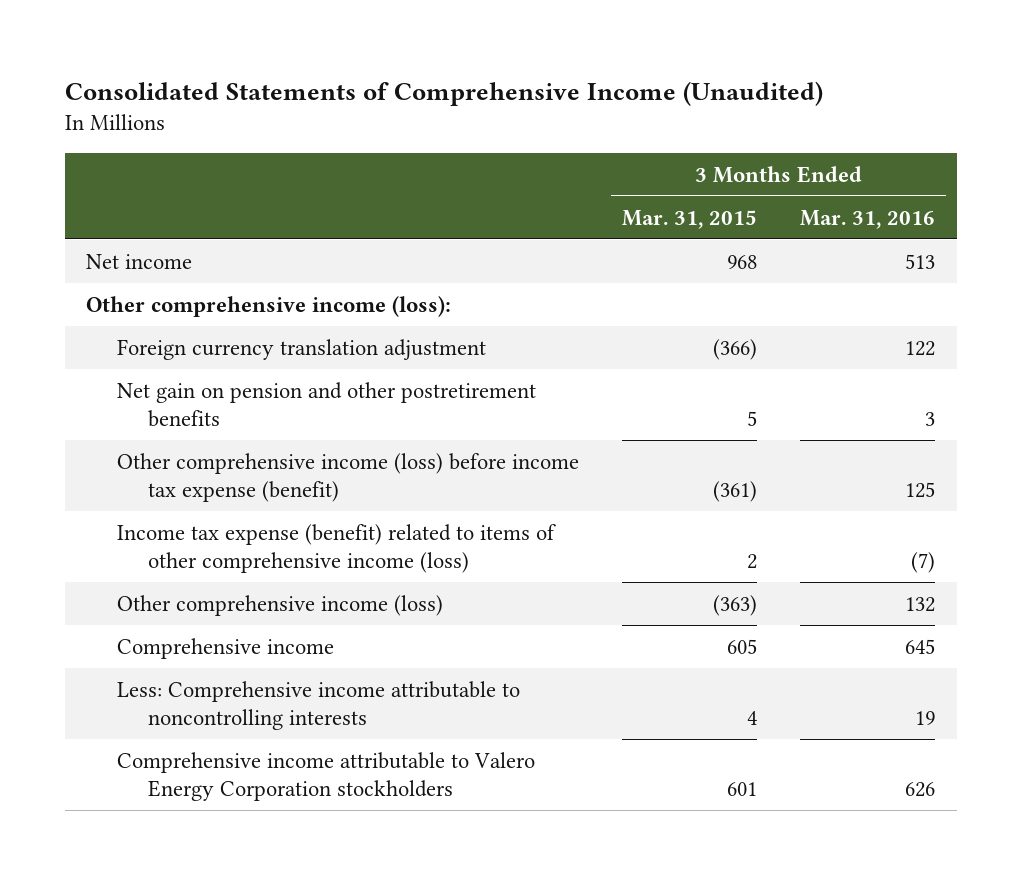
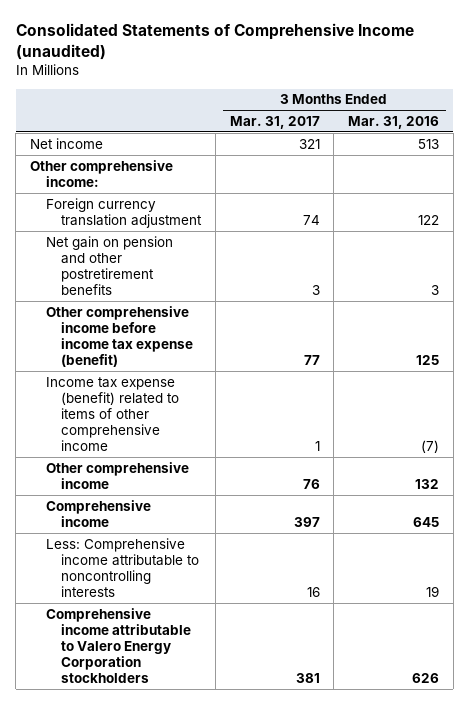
[64,80,823,106] Consolidated Statements of Comprehensive Income (Unaudited) -> [15,23,414,61] Consolidated Statements of Comprehensive Income (unaudited)
[622,209,758,229] Mar. 31, 2015 -> none
none -> [229,115,320,129] Mar. 31, 2017
[85,295,451,317] Other comprehensive income (loss): -> [29,159,173,187] Other comprehensive income:
[117,452,580,503] Other comprehensive income (loss) before income tax expense (benefit) -> [45,305,194,367] Other comprehensive income before income tax expense (benefit)
[117,523,557,574] Income tax expense (benefit) related to items of other comprehensive income (loss) -> [45,376,180,452] Income tax expense (benefit) related to items of other comprehensive income
[117,594,444,616] Other comprehensive income (loss) -> [45,461,189,489] Other comprehensive income

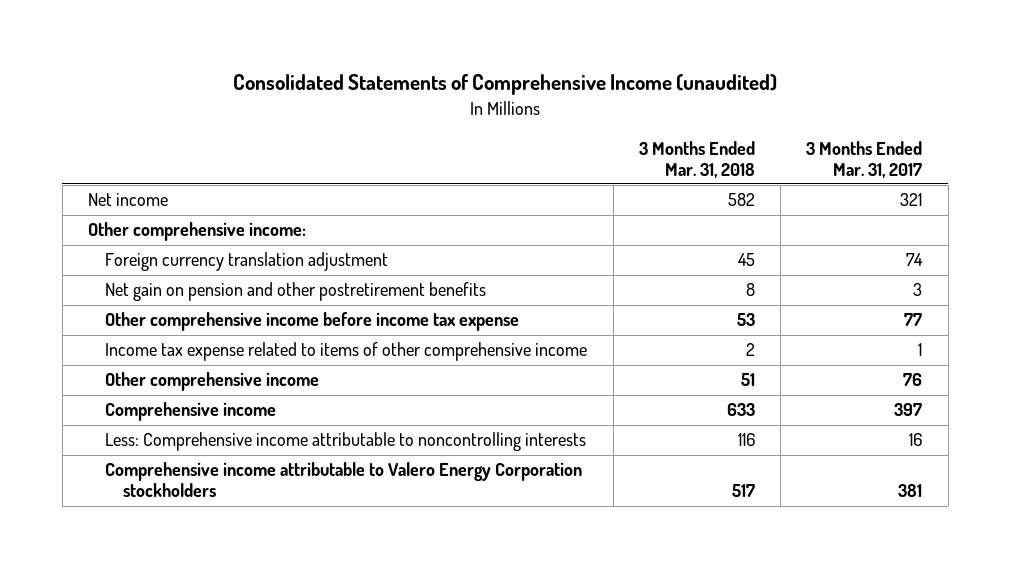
[347,115,439,129] Mar. 31, 2016 -> none
none -> [638,140,755,178] 3 Months Ended Mar. 31, 2018
[45,305,194,367] Other comprehensive income before income tax expense (benefit) -> [105,312,520,332] Other comprehensive income before income tax expense
[45,376,180,452] Income tax expense (benefit) related to items of other comprehensive income -> [105,342,588,362] Income tax expense related to items of other comprehensive income

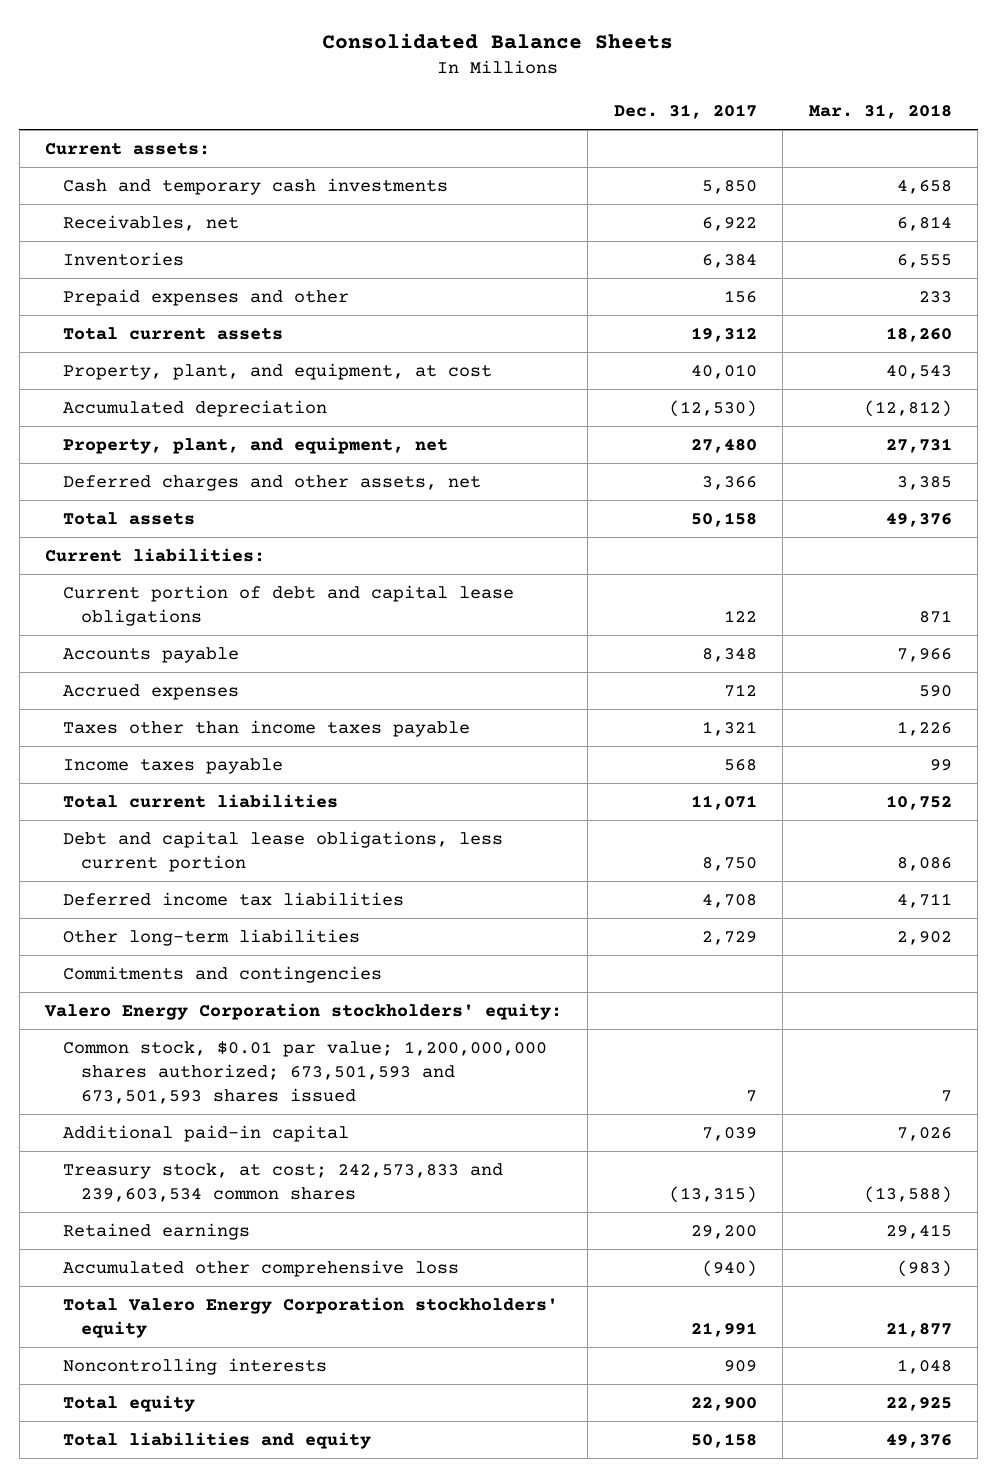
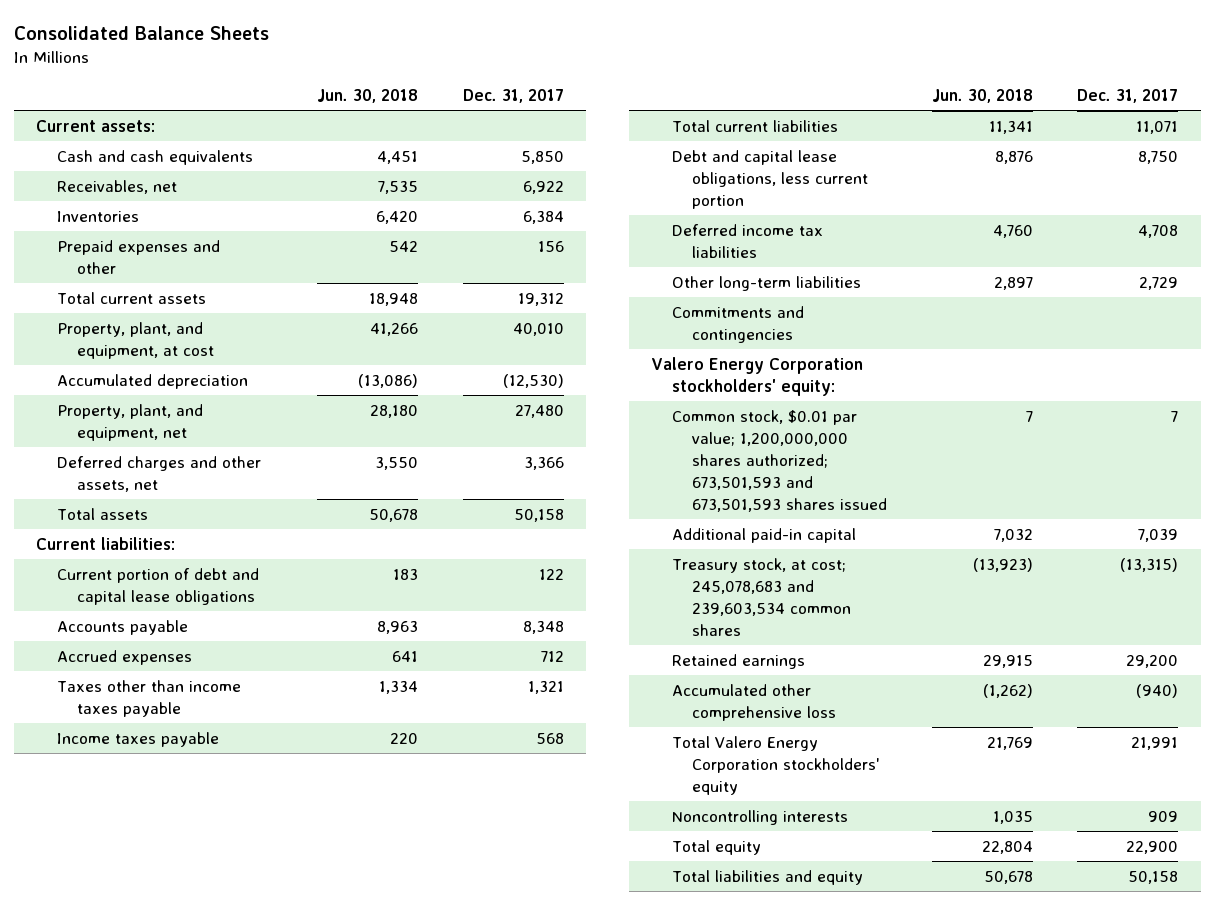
[808,104,952,120] Mar. 31, 2018 -> none
none -> [317,89,419,104] Jun. 30, 2018
[63,178,449,196] Cash and temporary cash investments -> [56,149,253,165] Cash and cash equivalents
[63,1163,504,1203] Treasury stock, at cost; 242,573,833 and 239,603,534 common shares -> [671,557,852,636] Treasury stock, at cost; 245,078,683 and 239,603,534 common shares

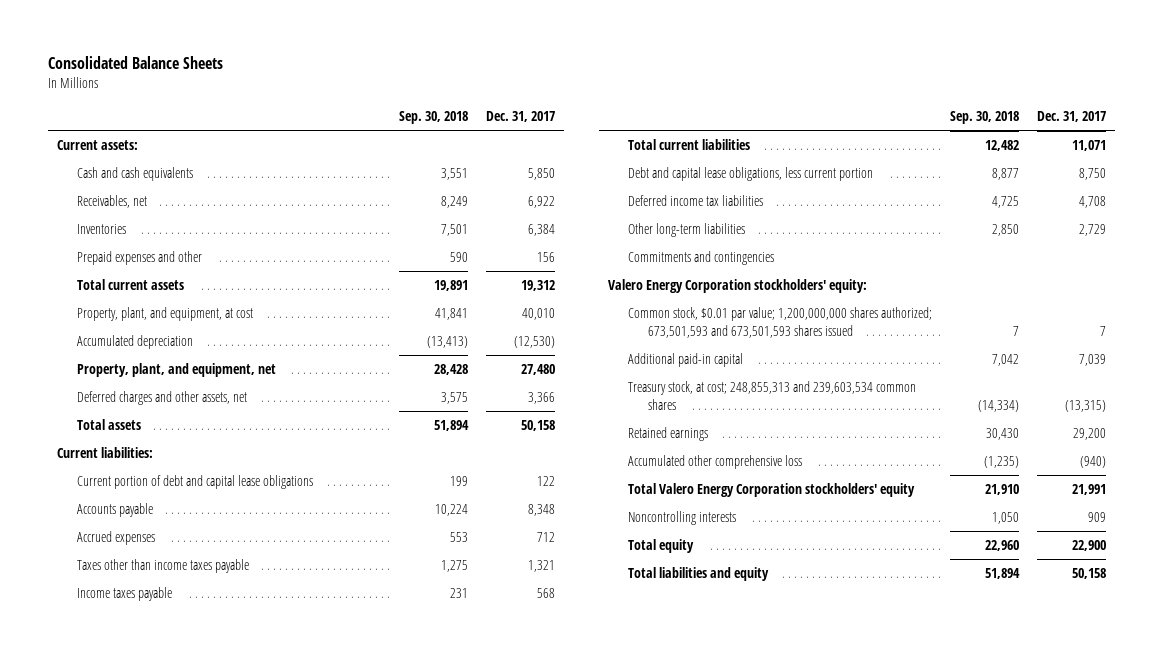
[317,89,419,104] Jun. 30, 2018 -> none
none -> [399,110,469,124] Sep. 30, 2018
[671,557,852,636] Treasury stock, at cost; 245,078,683 and 239,603,534 common shares -> [627,380,916,410] Treasury stock, at cost; 248,855,313 and 239,603,534 common shares

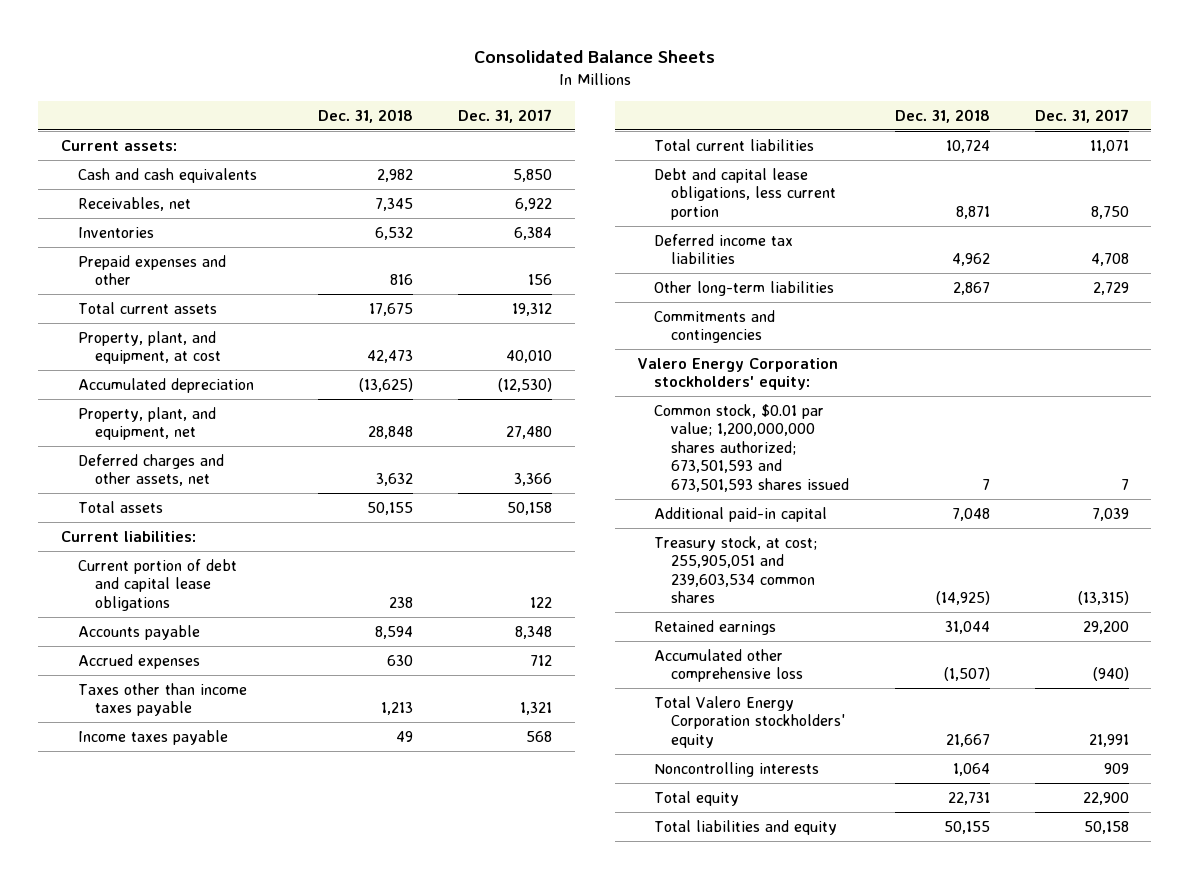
[399,110,469,124] Sep. 30, 2018 -> none
none -> [318,108,414,123] Dec. 31, 2018
[627,380,916,410] Treasury stock, at cost; 248,855,313 and 239,603,534 common shares -> [654,535,818,604] Treasury stock, at cost; 255,905,051 and 239,603,534 common shares

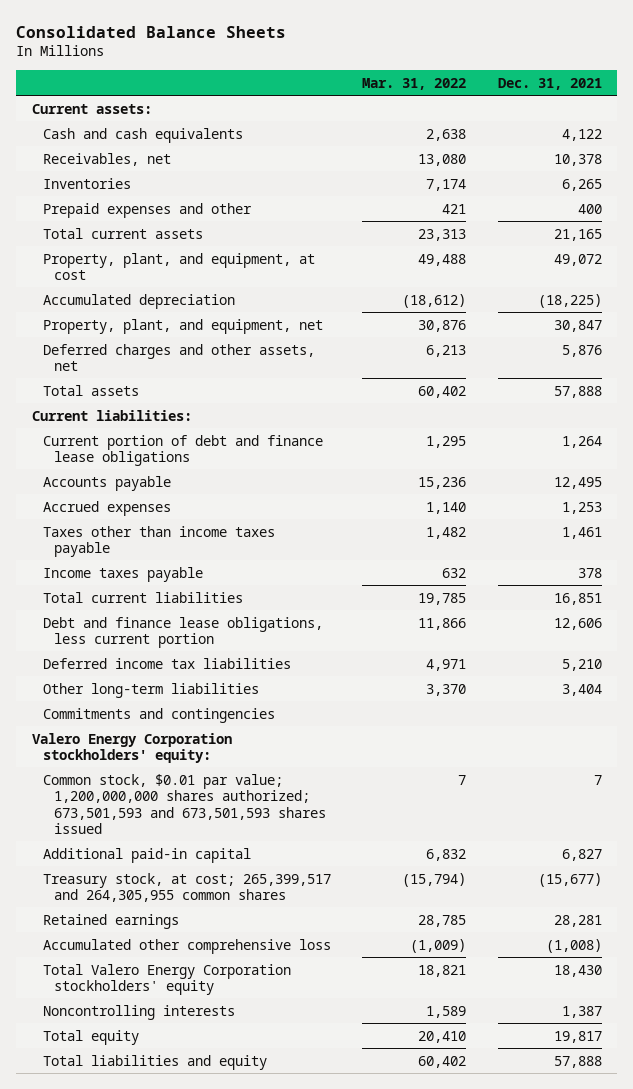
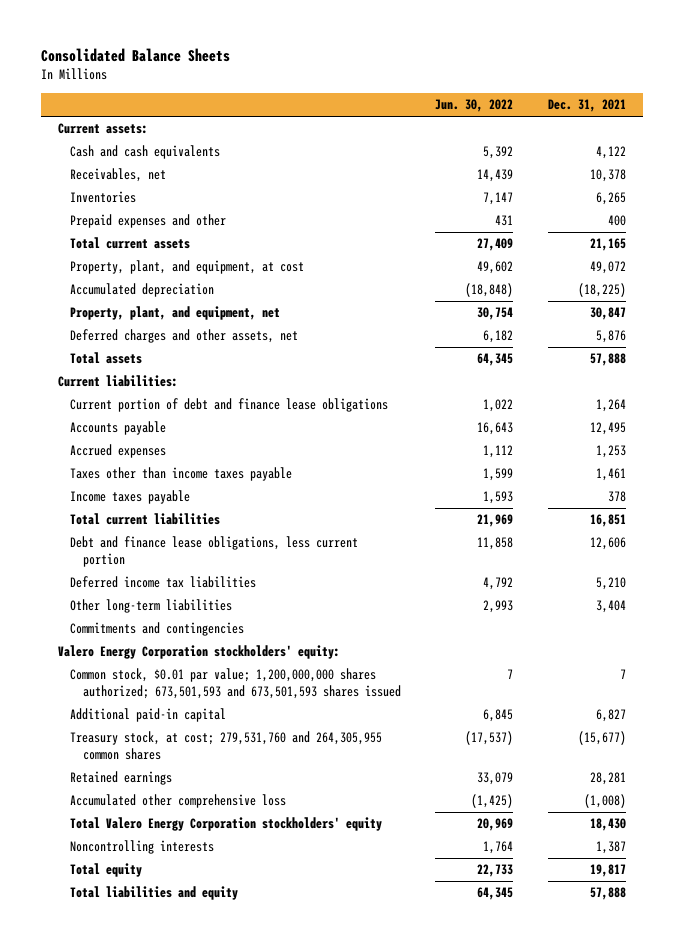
[362,77,467,90] Mar. 31, 2022 -> none
none -> [435,99,514,113] Jun. 30, 2022
[42,872,331,903] Treasury stock, at cost; 265,399,517 and 264,305,955 common shares -> [70,731,383,761] Treasury stock, at cost; 279,531,760 and 264,305,955 common shares

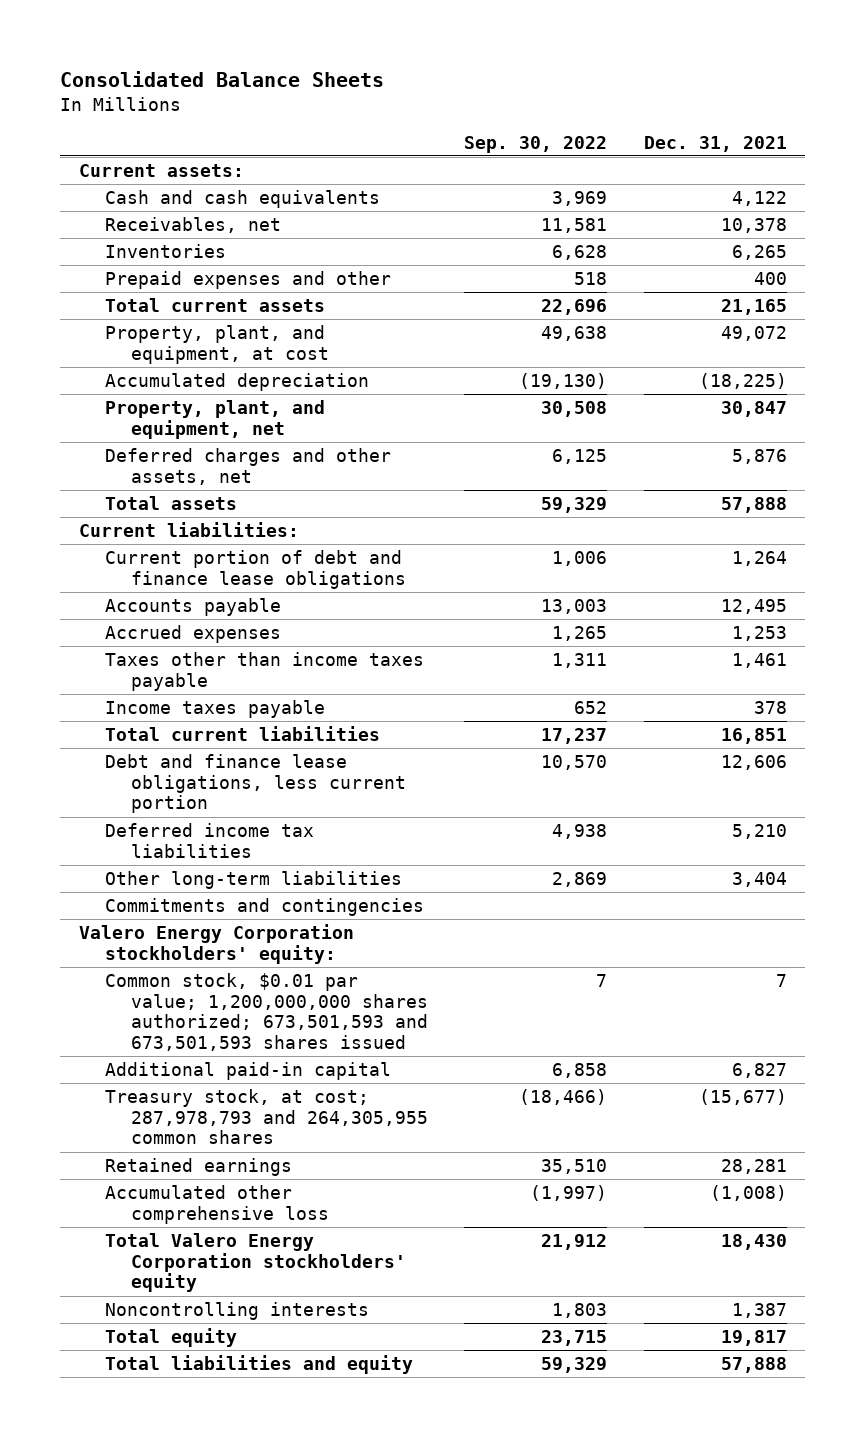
[435,99,514,113] Jun. 30, 2022 -> none
none -> [464,135,608,153] Sep. 30, 2022
[70,731,383,761] Treasury stock, at cost; 279,531,760 and 264,305,955 common shares -> [104,1088,428,1145] Treasury stock, at cost; 287,978,793 and 264,305,955 common shares

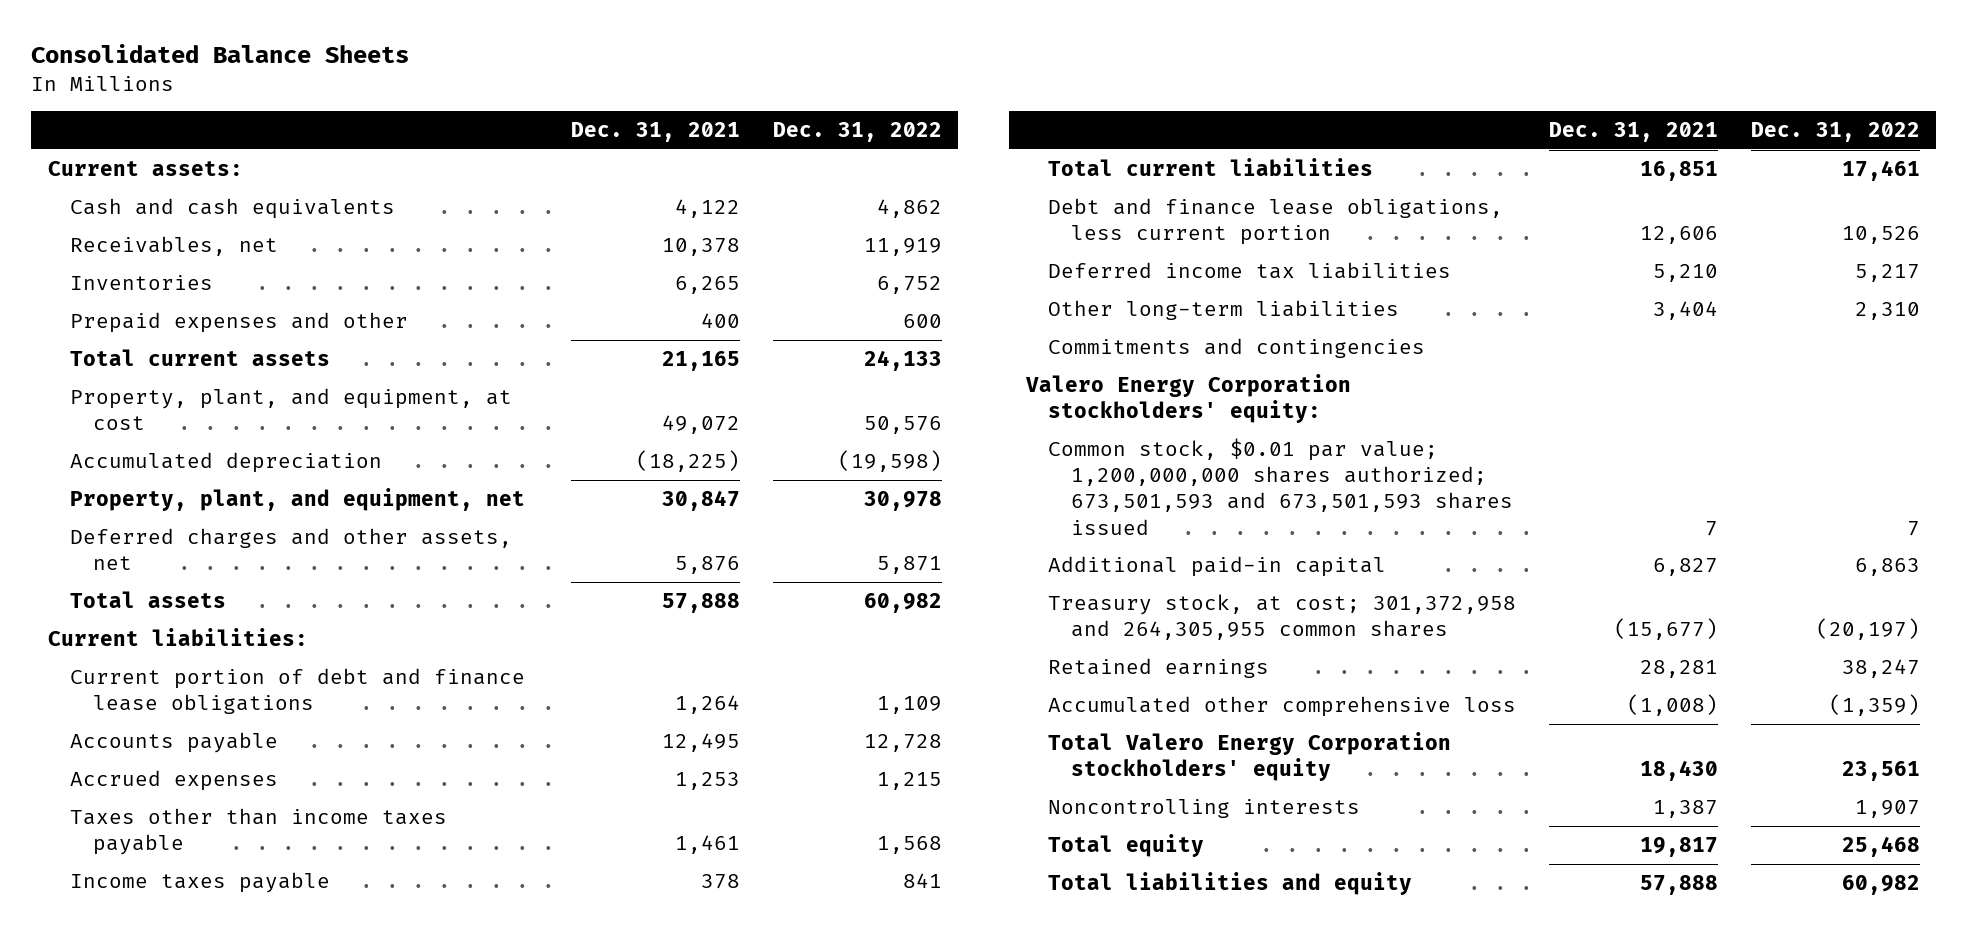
[464,135,608,153] Sep. 30, 2022 -> none
none -> [772,122,942,143] Dec. 31, 2022
[104,1088,428,1145] Treasury stock, at cost; 287,978,793 and 264,305,955 common shares -> [1048,594,1517,641] Treasury stock, at cost; 301,372,958 and 264,305,955 common shares

